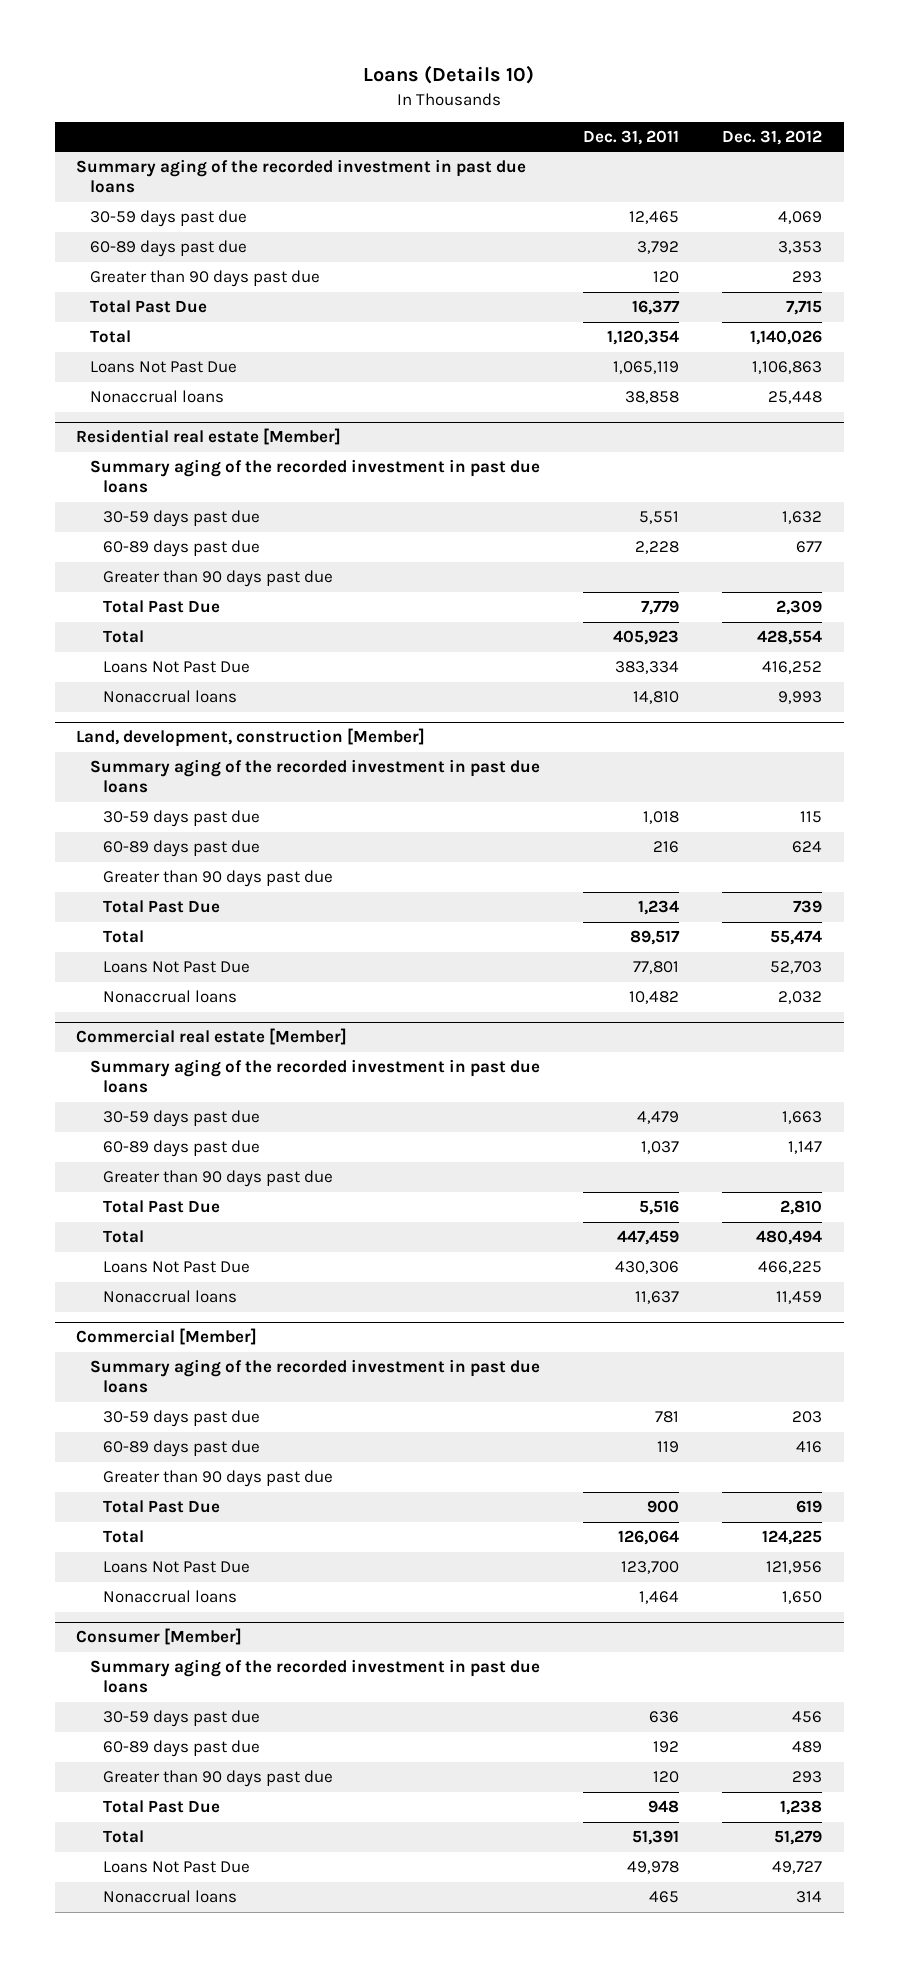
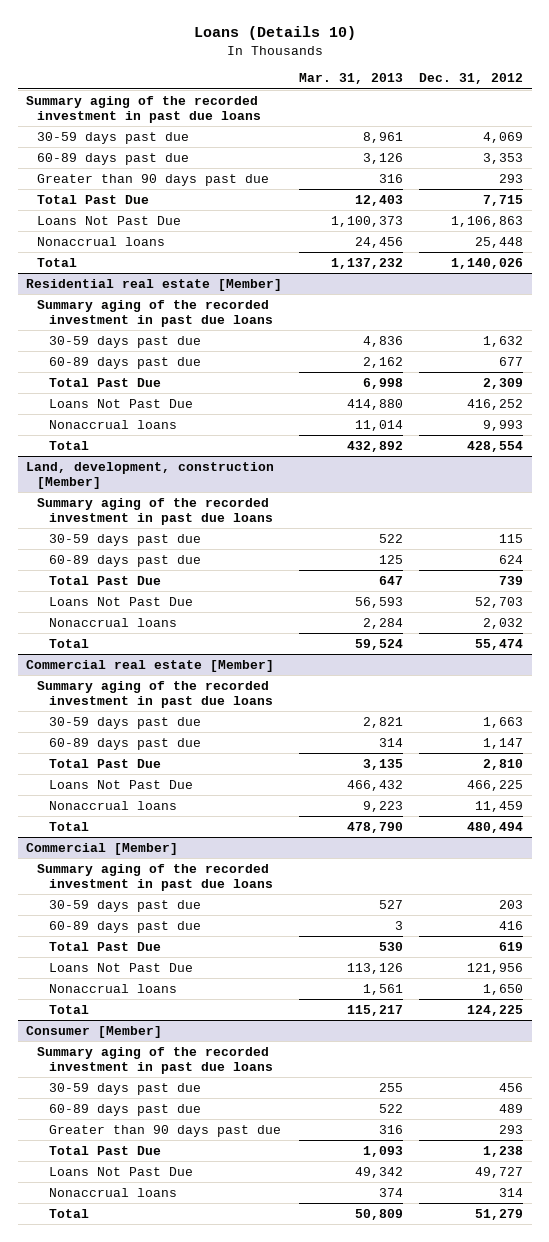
[583,130,680,146] Dec. 31, 2011 -> none
none -> [298,73,403,85] Mar. 31, 2013
[89,330,131,344] Total -> [37,257,78,267] Total
[103,570,334,588] Greater than 90 days past due -> none
[103,630,145,644] Total -> [48,440,89,450] Total
[103,870,334,888] Greater than 90 days past due -> none
[103,930,145,944] Total -> [48,638,89,648] Total
[103,1170,334,1188] Greater than 90 days past due -> none
[103,1230,145,1244] Total -> [48,821,89,831] Total
[103,1470,334,1488] Greater than 90 days past due -> none
[103,1530,145,1544] Total -> [48,1004,89,1014] Total
[103,1830,145,1844] Total -> [48,1208,89,1218] Total

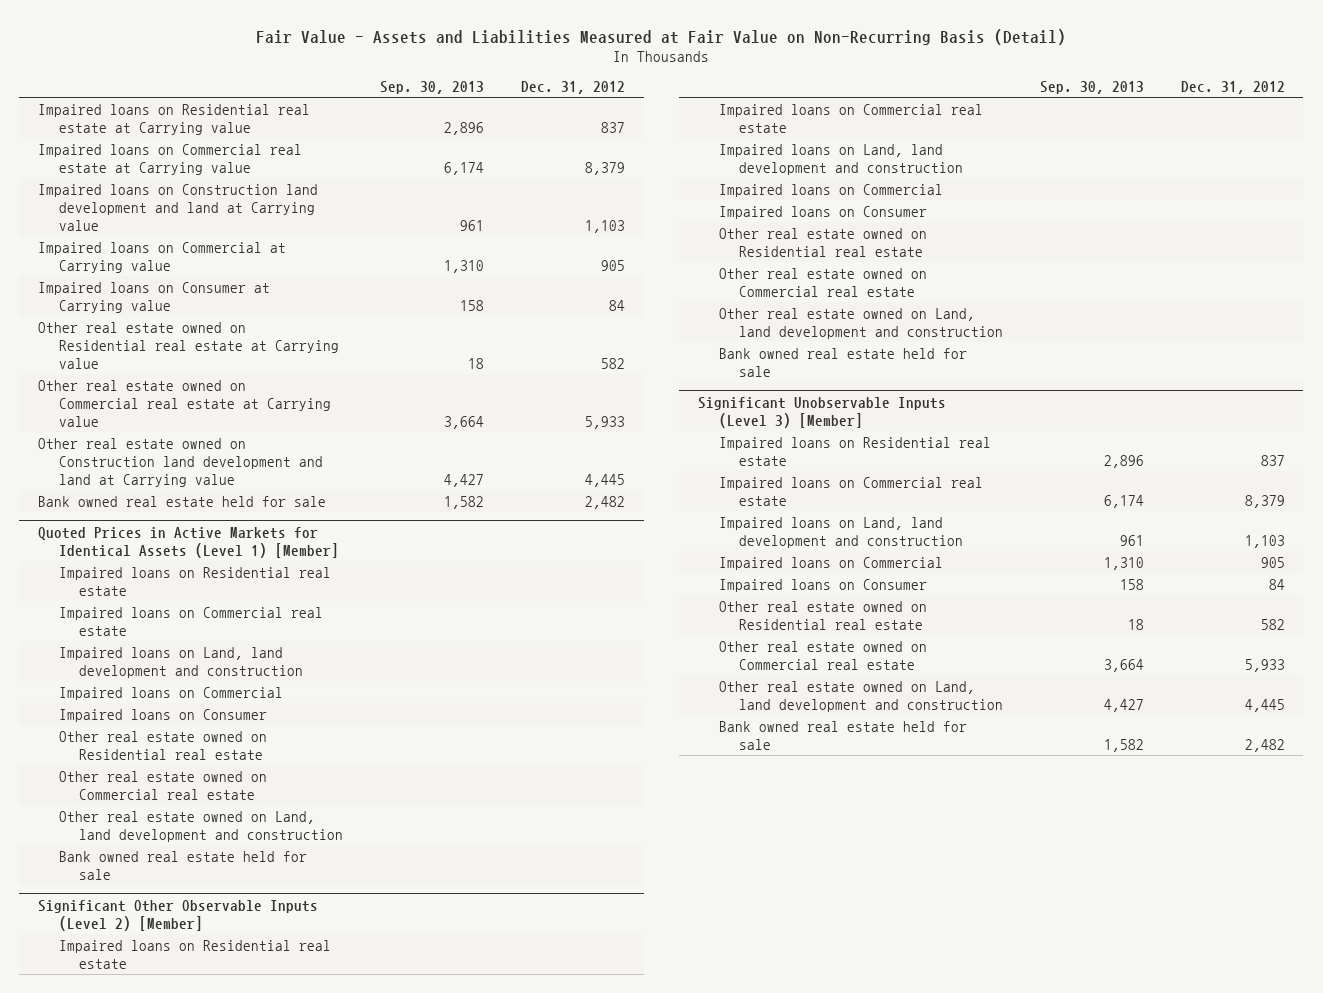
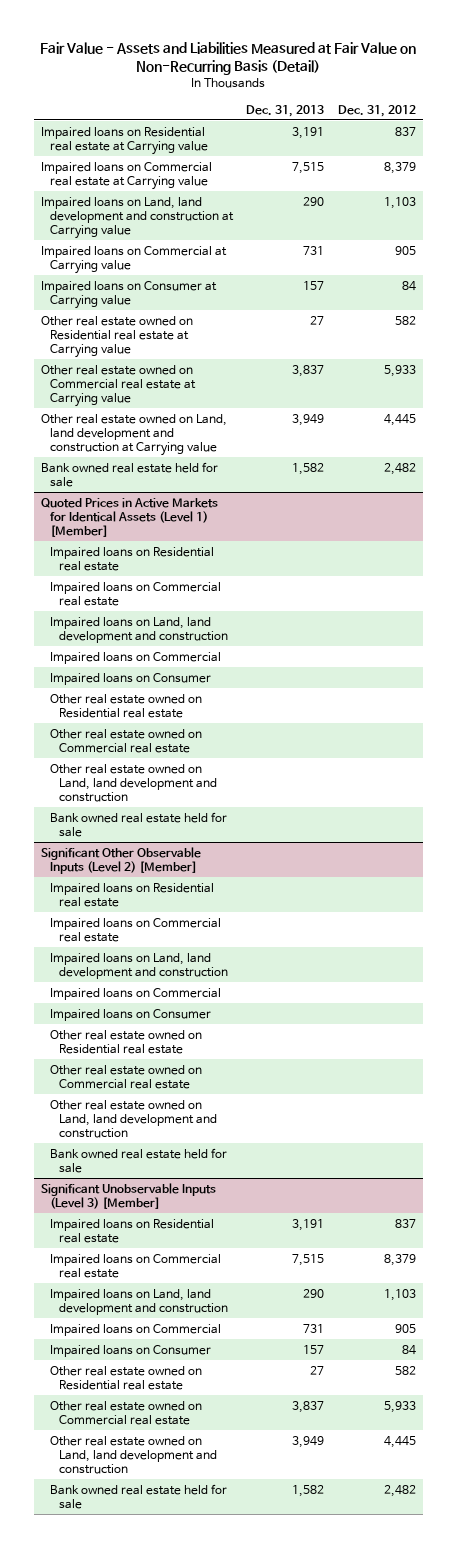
[380,80,485,94] Sep. 30, 2013 -> none
none -> [246,104,325,117] Dec. 31, 2013
[37,183,318,231] Impaired loans on Construction land development and land at Carrying value -> [40,196,234,240] Impaired loans on Land, land development and construction at Carrying value
[37,437,323,487] Other real estate owned on Construction land development and land at Carrying value -> [40,413,227,457] Other real estate owned on Land, land development and construction at Carrying value

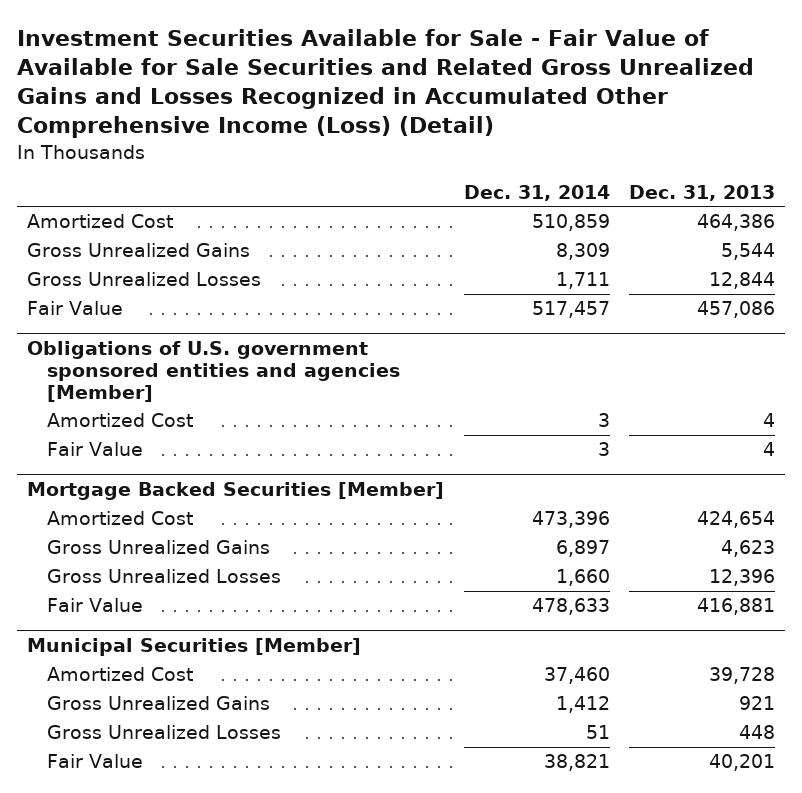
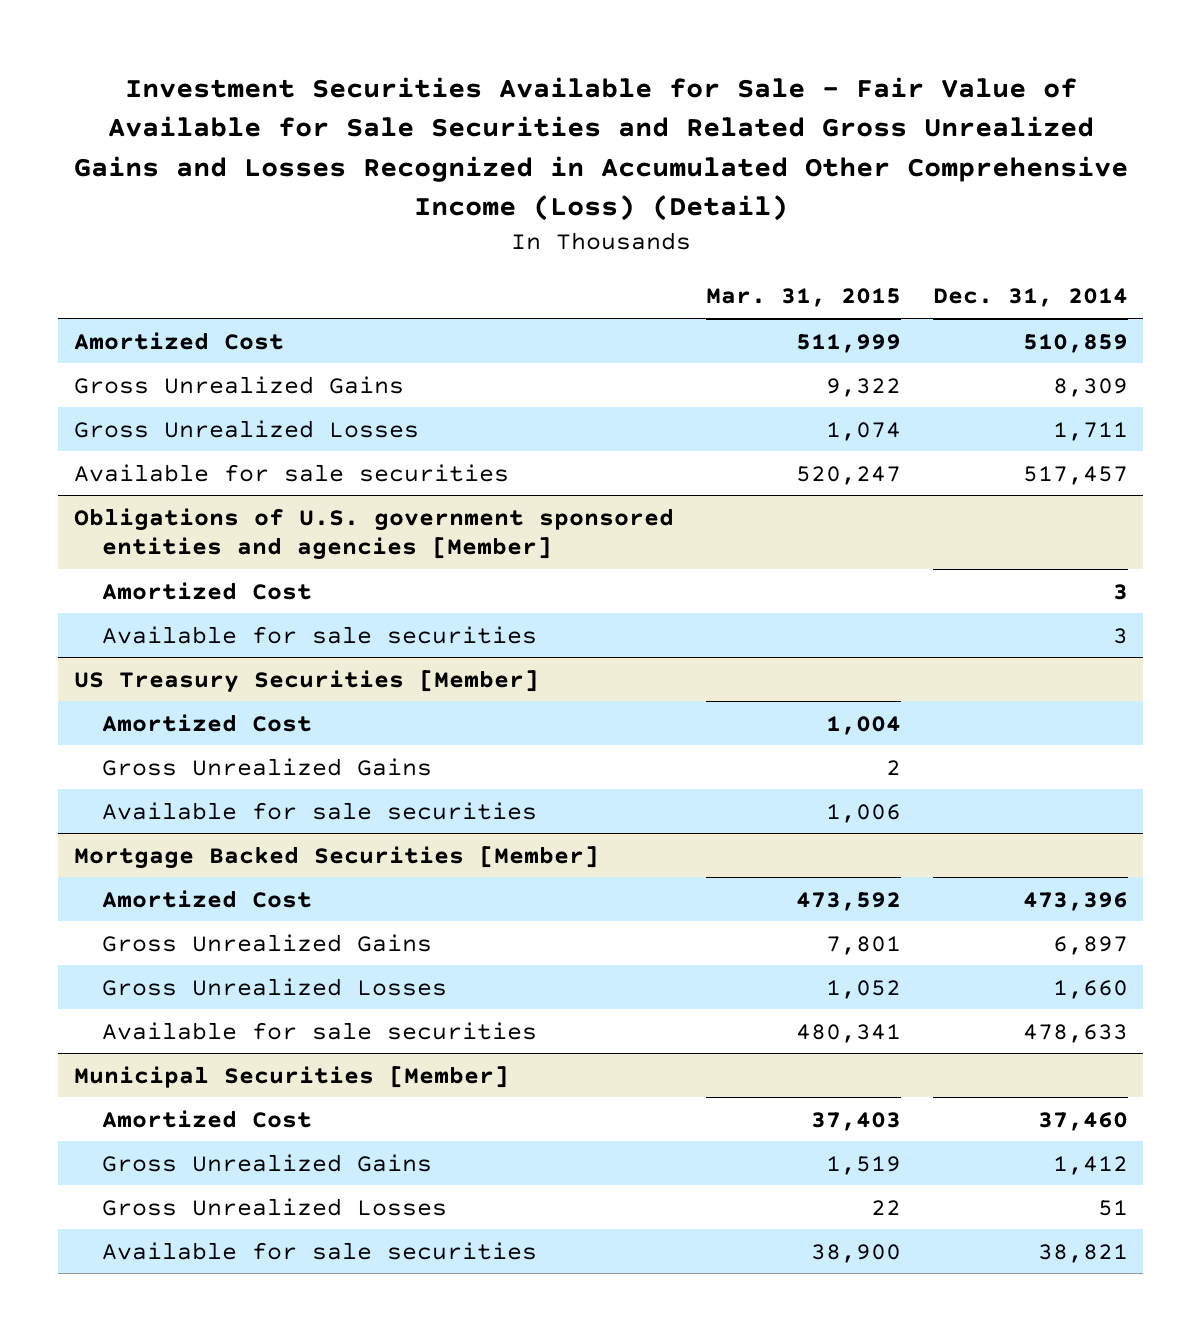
[629,184,776,201] Dec. 31, 2013 -> none
none -> [705,288,901,308] Mar. 31, 2015
[27,301,124,316] Fair Value -> [74,463,510,482] Available for sale securities
[46,442,143,457] Fair Value -> [101,625,537,644] Available for sale securities
none -> [74,669,540,693] US Treasury Securities [Member]
none -> [101,713,312,732] Amortized Cost
none -> [101,757,432,776] Gross Unrealized Gains
none -> [101,801,537,820] Available for sale securities
[46,598,143,613] Fair Value -> [101,1021,537,1040] Available for sale securities
[46,754,143,769] Fair Value -> [101,1241,537,1260] Available for sale securities

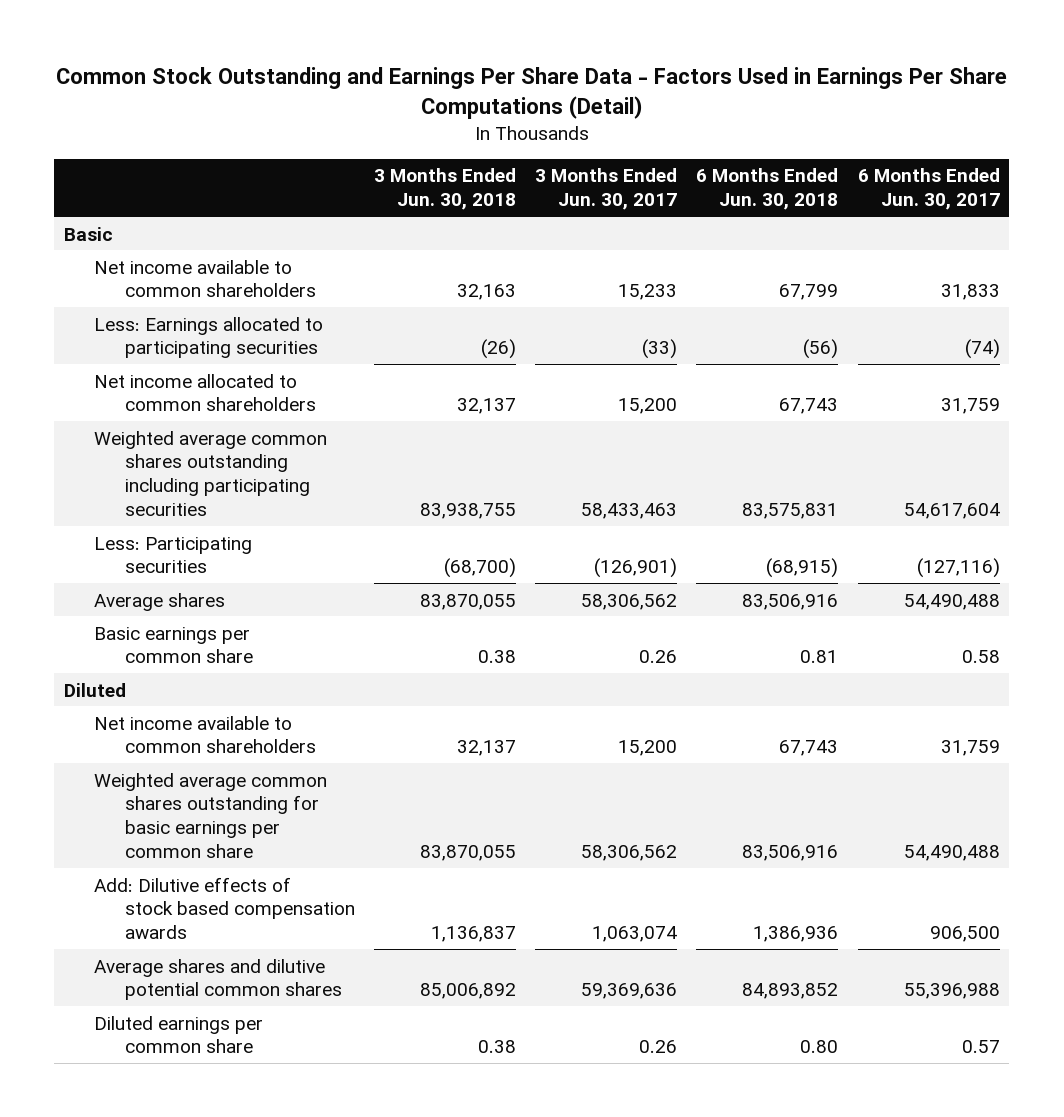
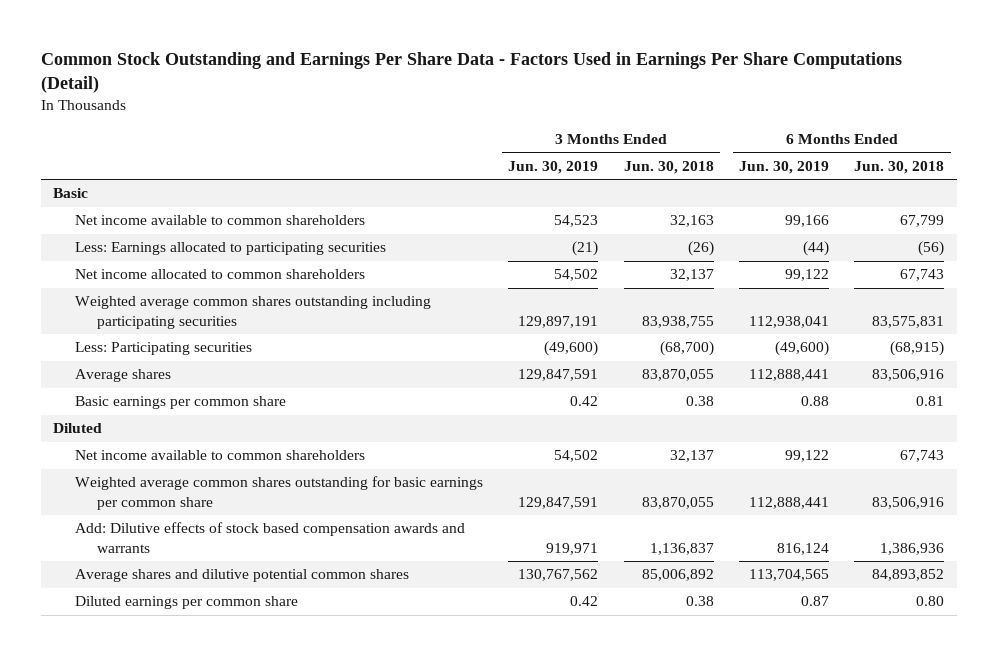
[535,168,678,211] 3 Months Ended Jun. 30, 2017 -> none
[857,168,1000,211] 6 Months Ended Jun. 30, 2017 -> none
none -> [508,160,599,174] Jun. 30, 2019
none -> [739,160,830,174] Jun. 30, 2019
[94,876,355,940] Add: Dilutive effects of stock based compensation awards -> [75,522,466,553] Add: Dilutive effects of stock based compensation awards and warrants

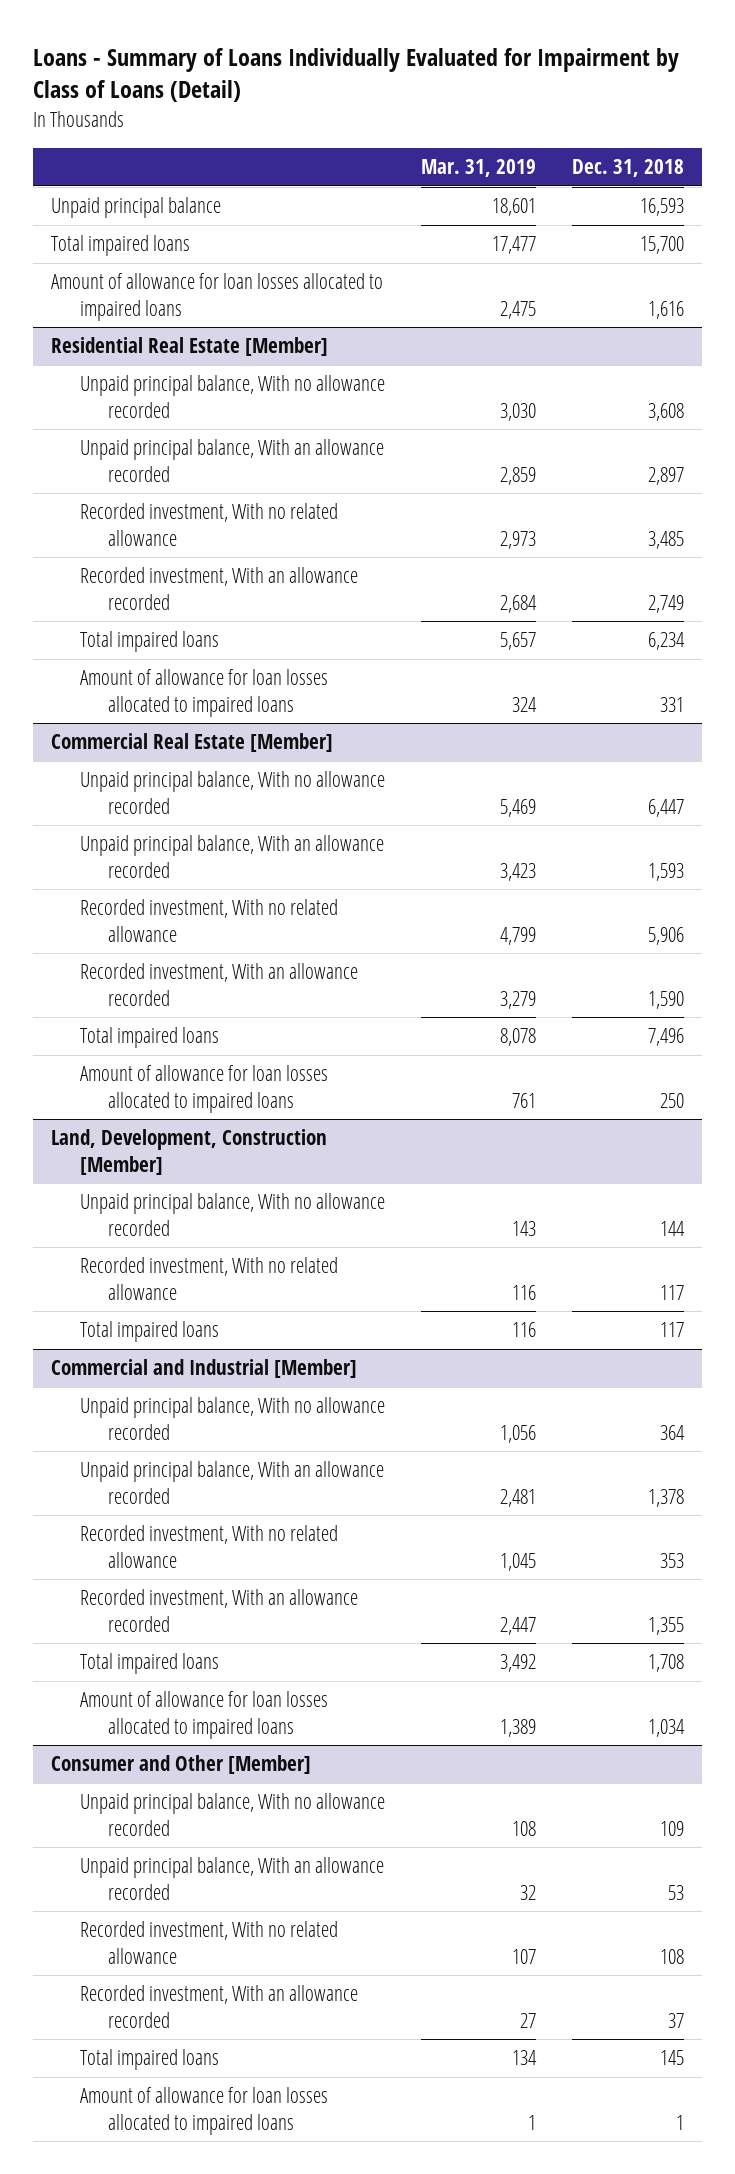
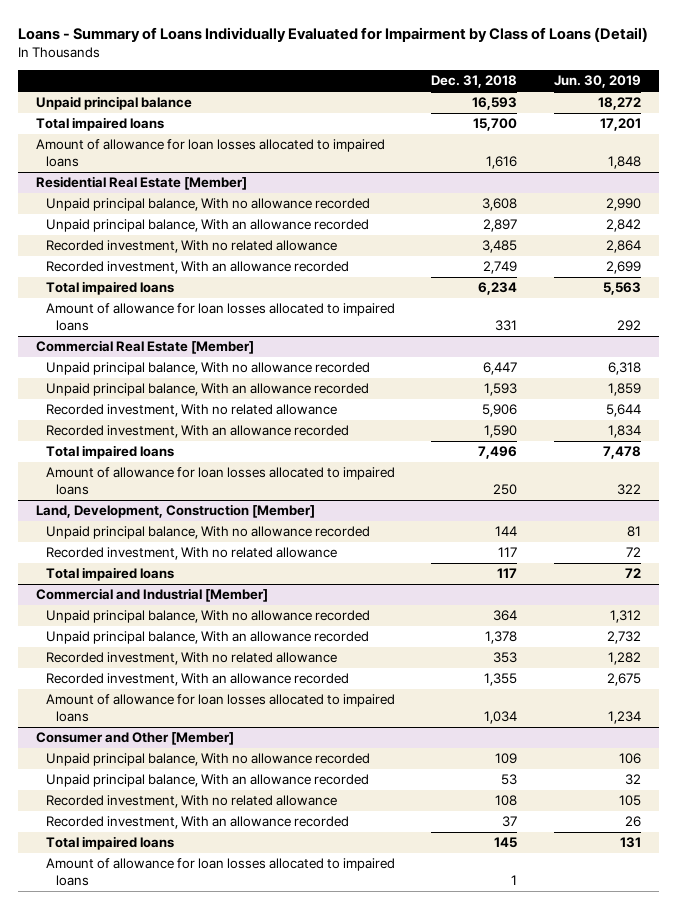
[420,159,536,178] Mar. 31, 2019 -> none
none -> [553,75,641,89] Jun. 30, 2019
[79,1653,219,1675] Total impaired loans -> none

